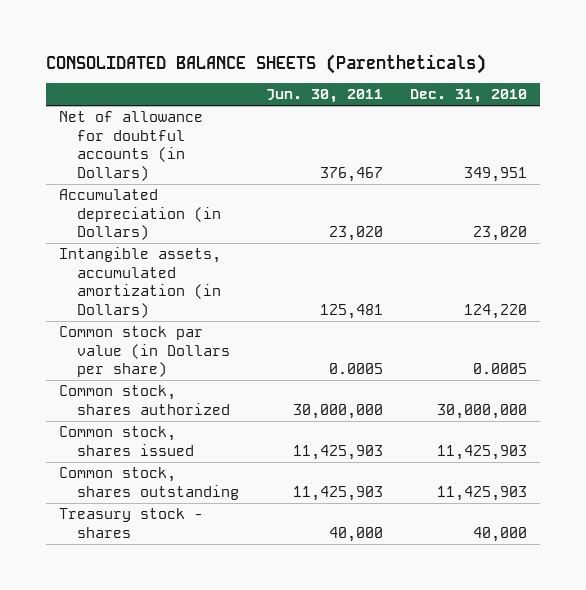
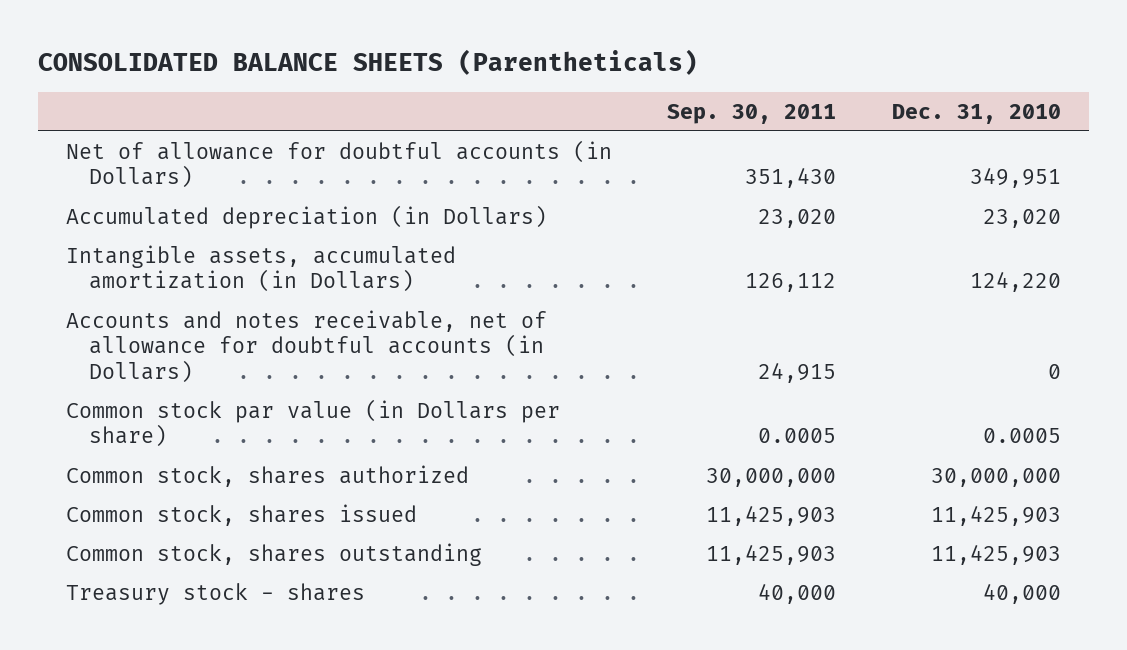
[265,89,383,104] Jun. 30, 2011 -> none
none -> [667,103,837,124] Sep. 30, 2011
none -> [65,310,547,383] Accounts and notes receivable, net of allowance for doubtful accounts (in Dollars)

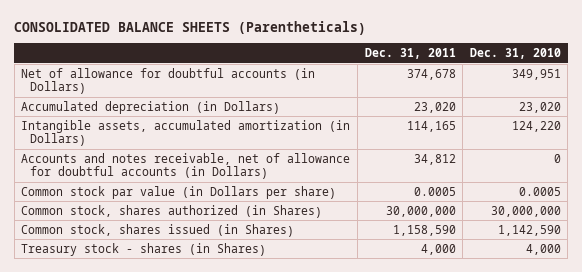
[667,103,837,124] Sep. 30, 2011 -> none
none -> [364,48,456,60] Dec. 31, 2011
[65,543,482,567] Common stock, shares outstanding -> none
[65,465,469,488] Common stock, shares authorized -> [21,204,323,218] Common stock, shares authorized (in Shares)
[65,504,417,527] Common stock, shares issued -> [21,223,295,237] Common stock, shares issued (in Shares)
[930,505,1061,527] 11,425,903 -> [497,224,561,236] 1,142,590
[65,583,365,606] Treasury stock - shares -> [21,242,267,256] Treasury stock - shares (in Shares)
[982,583,1061,605] 40,000 -> [525,243,561,255] 4,000

